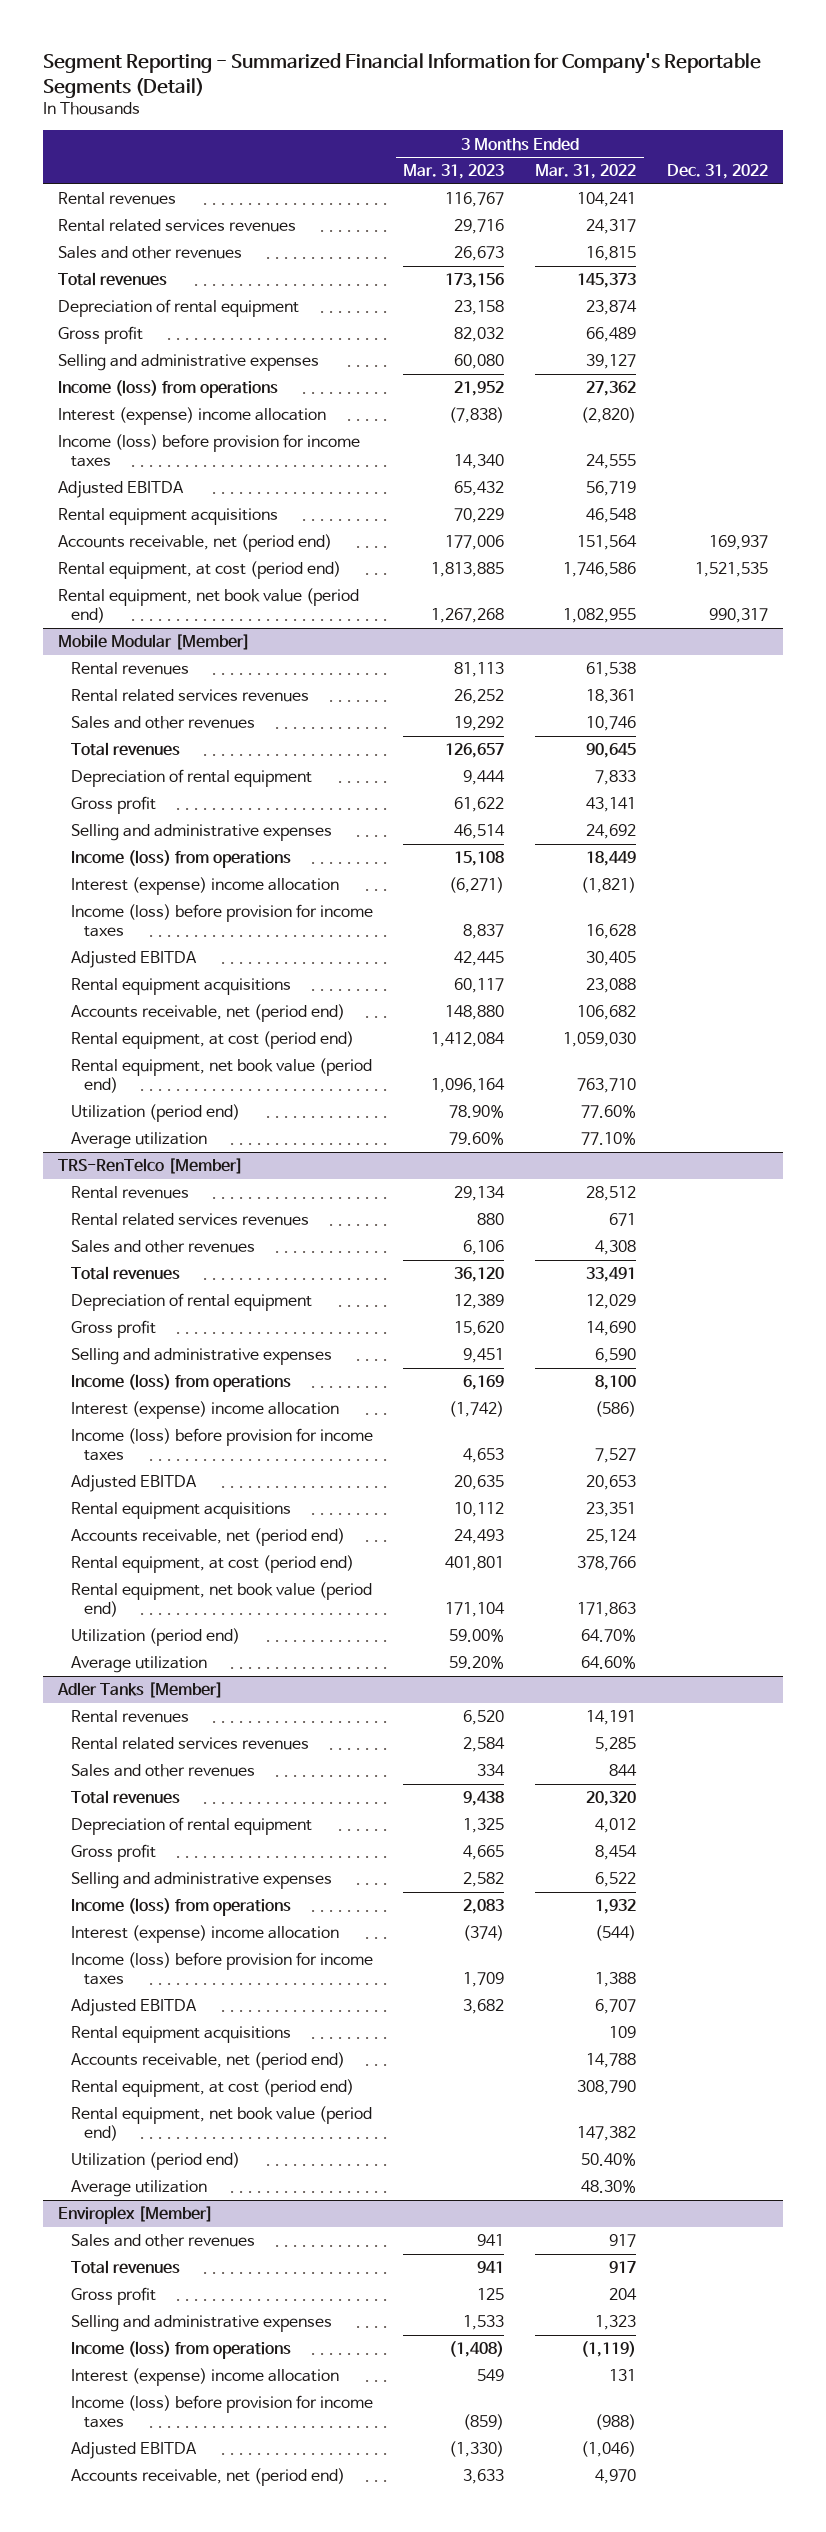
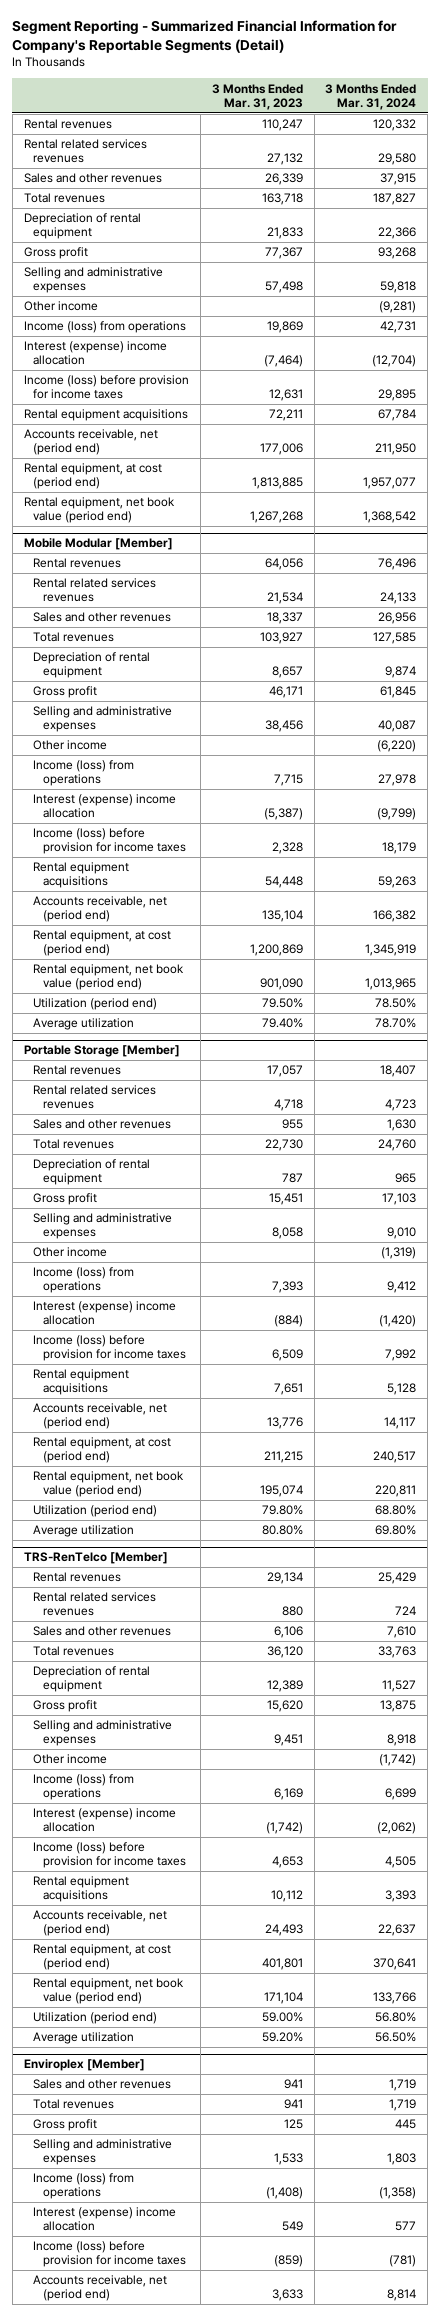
[535,164,637,180] Mar. 31, 2022 -> none
[666,164,768,180] Dec. 31, 2022 -> none
none -> [325,83,417,110] 3 Months Ended Mar. 31, 2024
[57,481,184,499] Adjusted EBITDA -> none
[445,192,505,208] 116,767 -> [261,119,303,132] 110,247
[454,219,505,235] 29,716 -> [266,153,303,166] 27,132
[454,246,505,262] 26,673 -> [264,173,303,186] 26,339
[445,273,505,289] 173,156 -> [261,193,303,206] 163,718
[454,300,505,316] 23,158 -> [266,227,303,240] 21,833
[454,327,505,343] 82,032 -> [264,247,303,260] 77,367
[454,354,505,370] 60,080 -> [264,281,303,294] 57,498
none -> [23,301,98,312] Other income
[454,381,505,397] 21,952 -> [266,321,303,334] 19,869
[449,407,505,424] (7,838) -> [263,355,303,368] (7,464)
[454,454,505,470] 14,340 -> [268,389,303,402] 12,631
[454,508,505,524] 70,229 -> [268,409,303,422] 72,211
[70,951,197,969] Adjusted EBITDA -> none
[454,662,505,678] 81,113 -> [264,558,303,571] 64,056
[454,689,505,705] 26,252 -> [266,592,303,605] 21,534
[454,716,505,732] 19,292 -> [266,612,303,625] 18,337
[445,743,505,759] 126,657 -> [259,632,303,645] 103,927
[463,770,506,786] 9,444 -> [271,666,303,679] 8,657
[454,797,505,813] 61,622 -> [268,686,303,699] 46,171
[454,824,506,840] 46,514 -> [264,720,303,733] 38,456
none -> [33,740,108,751] Other income
[454,851,505,867] 15,108 -> [273,774,303,787] 7,715
[449,877,505,894] (6,271) -> [263,808,303,821] (5,387)
[463,924,505,940] 8,837 -> [271,842,303,855] 2,328
[454,978,505,994] 60,117 -> [264,876,303,889] 54,448
[445,1005,505,1021] 148,880 -> [261,910,303,923] 135,104
[431,1032,506,1048] 1,412,084 -> [249,944,303,957] 1,200,869
[431,1078,506,1094] 1,096,164 -> [259,978,303,991] 901,090
[449,1105,505,1119] 78.90% -> [261,998,303,1009] 79.50%
[449,1132,505,1146] 79.60% -> [261,1018,303,1029] 79.40%
none -> [23,1045,180,1058] Portable Storage [Member]
none -> [33,1065,122,1076] Rental revenues
none -> [33,1085,157,1110] Rental related services revenues
none -> [33,1119,172,1130] Sales and other revenues
none -> [33,1139,115,1150] Total revenues
none -> [33,1159,151,1186] Depreciation of rental equipment
none -> [33,1193,98,1206] Gross profit
none -> [33,1213,173,1240] Selling and administrative expenses
none -> [33,1247,108,1258] Other income
none -> [33,1267,135,1294] Income (loss) from operations
none -> [33,1301,177,1326] Interest (expense) income allocation
none -> [33,1335,186,1362] Income (loss) before provision for income taxes
none -> [33,1369,130,1396] Rental equipment acquisitions
none -> [33,1403,168,1430] Accounts receivable, net (period end)
none -> [33,1437,172,1464] Rental equipment, at cost (period end)
none -> [33,1471,185,1498] Rental equipment, net book value (period end)
none -> [33,1505,158,1518] Utilization (period end)
none -> [33,1525,135,1538] Average utilization
none -> [33,1754,108,1765] Other income
[70,1475,197,1493] Adjusted EBITDA -> none
[56,1682,223,1699] Adler Tanks [Member] -> none
[70,1710,189,1724] Rental revenues -> none
[70,1737,309,1751] Rental related services revenues -> none
[70,1764,255,1778] Sales and other revenues -> none
[70,1790,180,1805] Total revenues -> none
[70,1817,312,1836] Depreciation of rental equipment -> none
[70,1844,156,1863] Gross profit -> none
[70,1872,332,1890] Selling and administrative expenses -> none
[70,1898,291,1917] Income (loss) from operations -> none
[70,1925,339,1944] Interest (expense) income allocation -> none
[70,1952,373,1986] Income (loss) before provision for income taxes -> none
[70,1999,197,2017] Adjusted EBITDA -> none
[70,2026,291,2044] Rental equipment acquisitions -> none
[70,2052,345,2071] Accounts receivable, net (period end) -> none
[70,2079,354,2098] Rental equipment, at cost (period end) -> none
[70,2106,372,2142] Rental equipment, net book value (period end) -> none
[70,2152,240,2171] Utilization (period end) -> none
[70,2180,207,2198] Average utilization -> none
[70,2442,197,2460] Adjusted EBITDA -> none

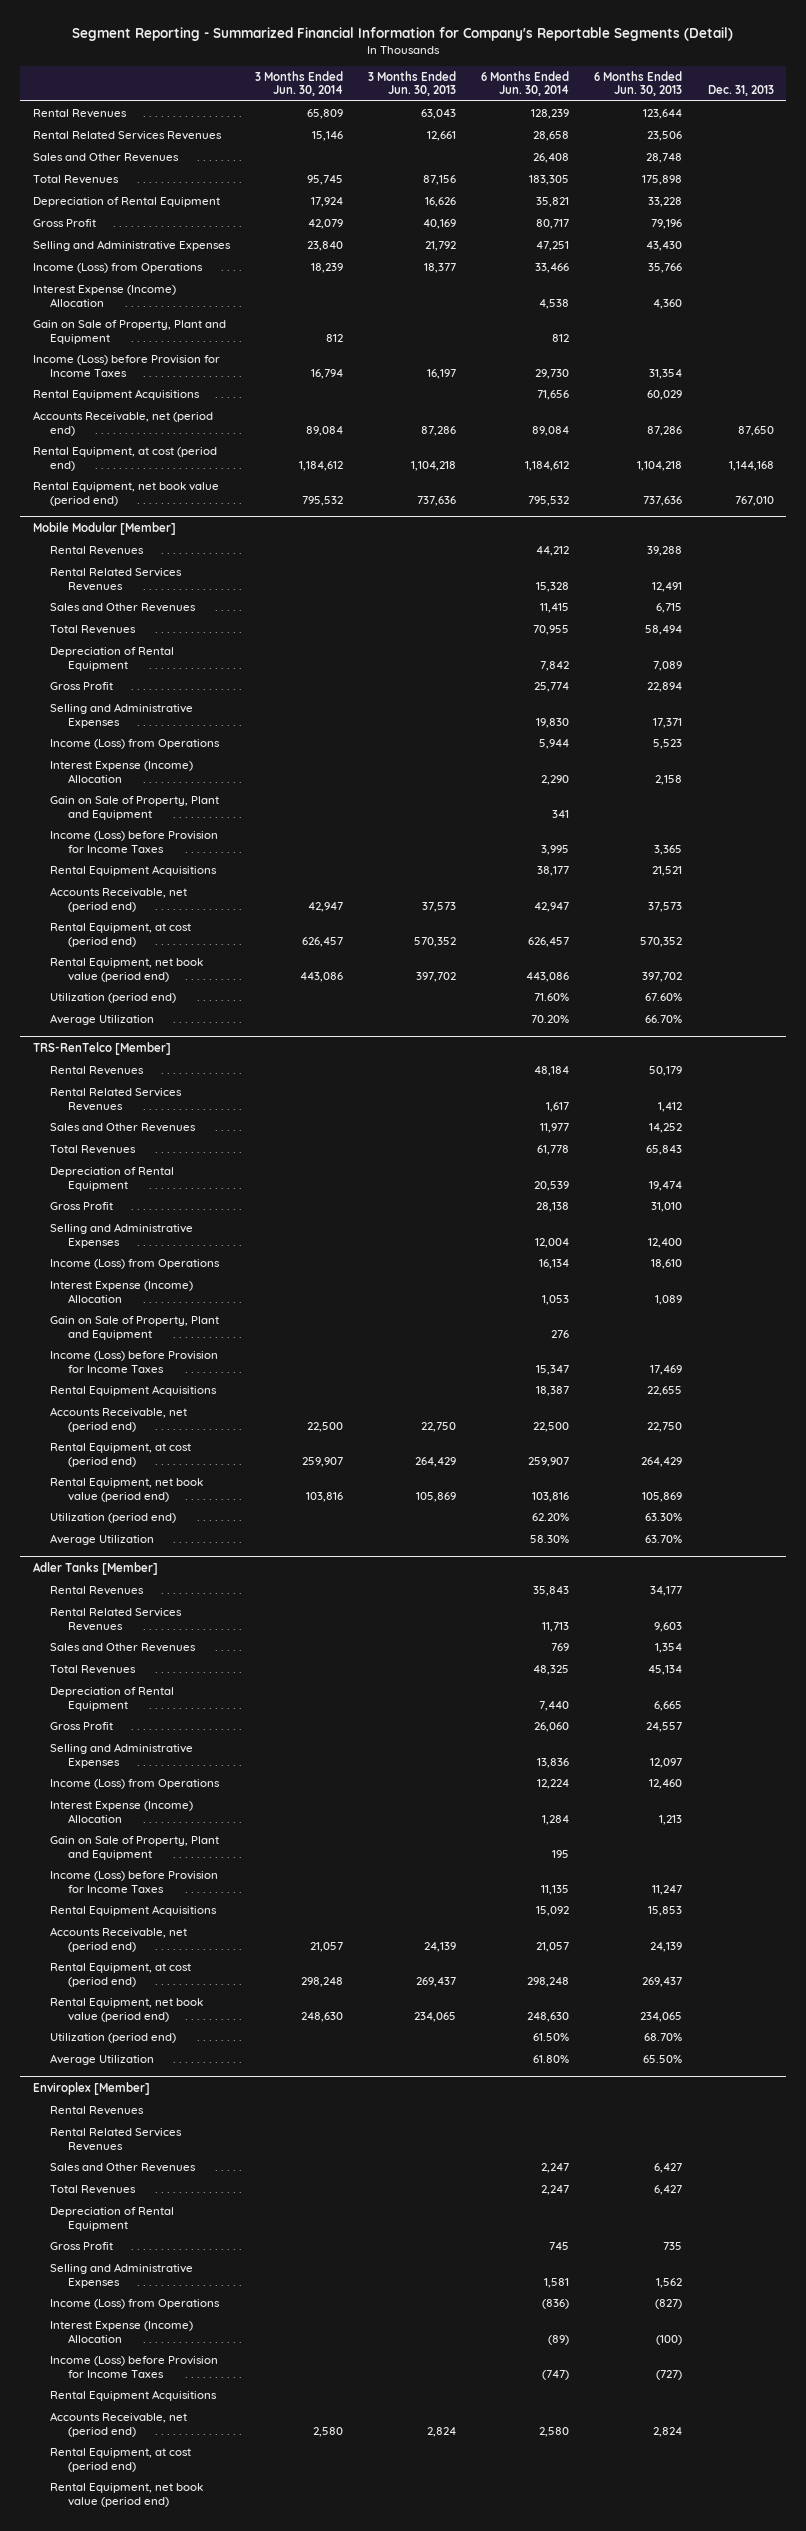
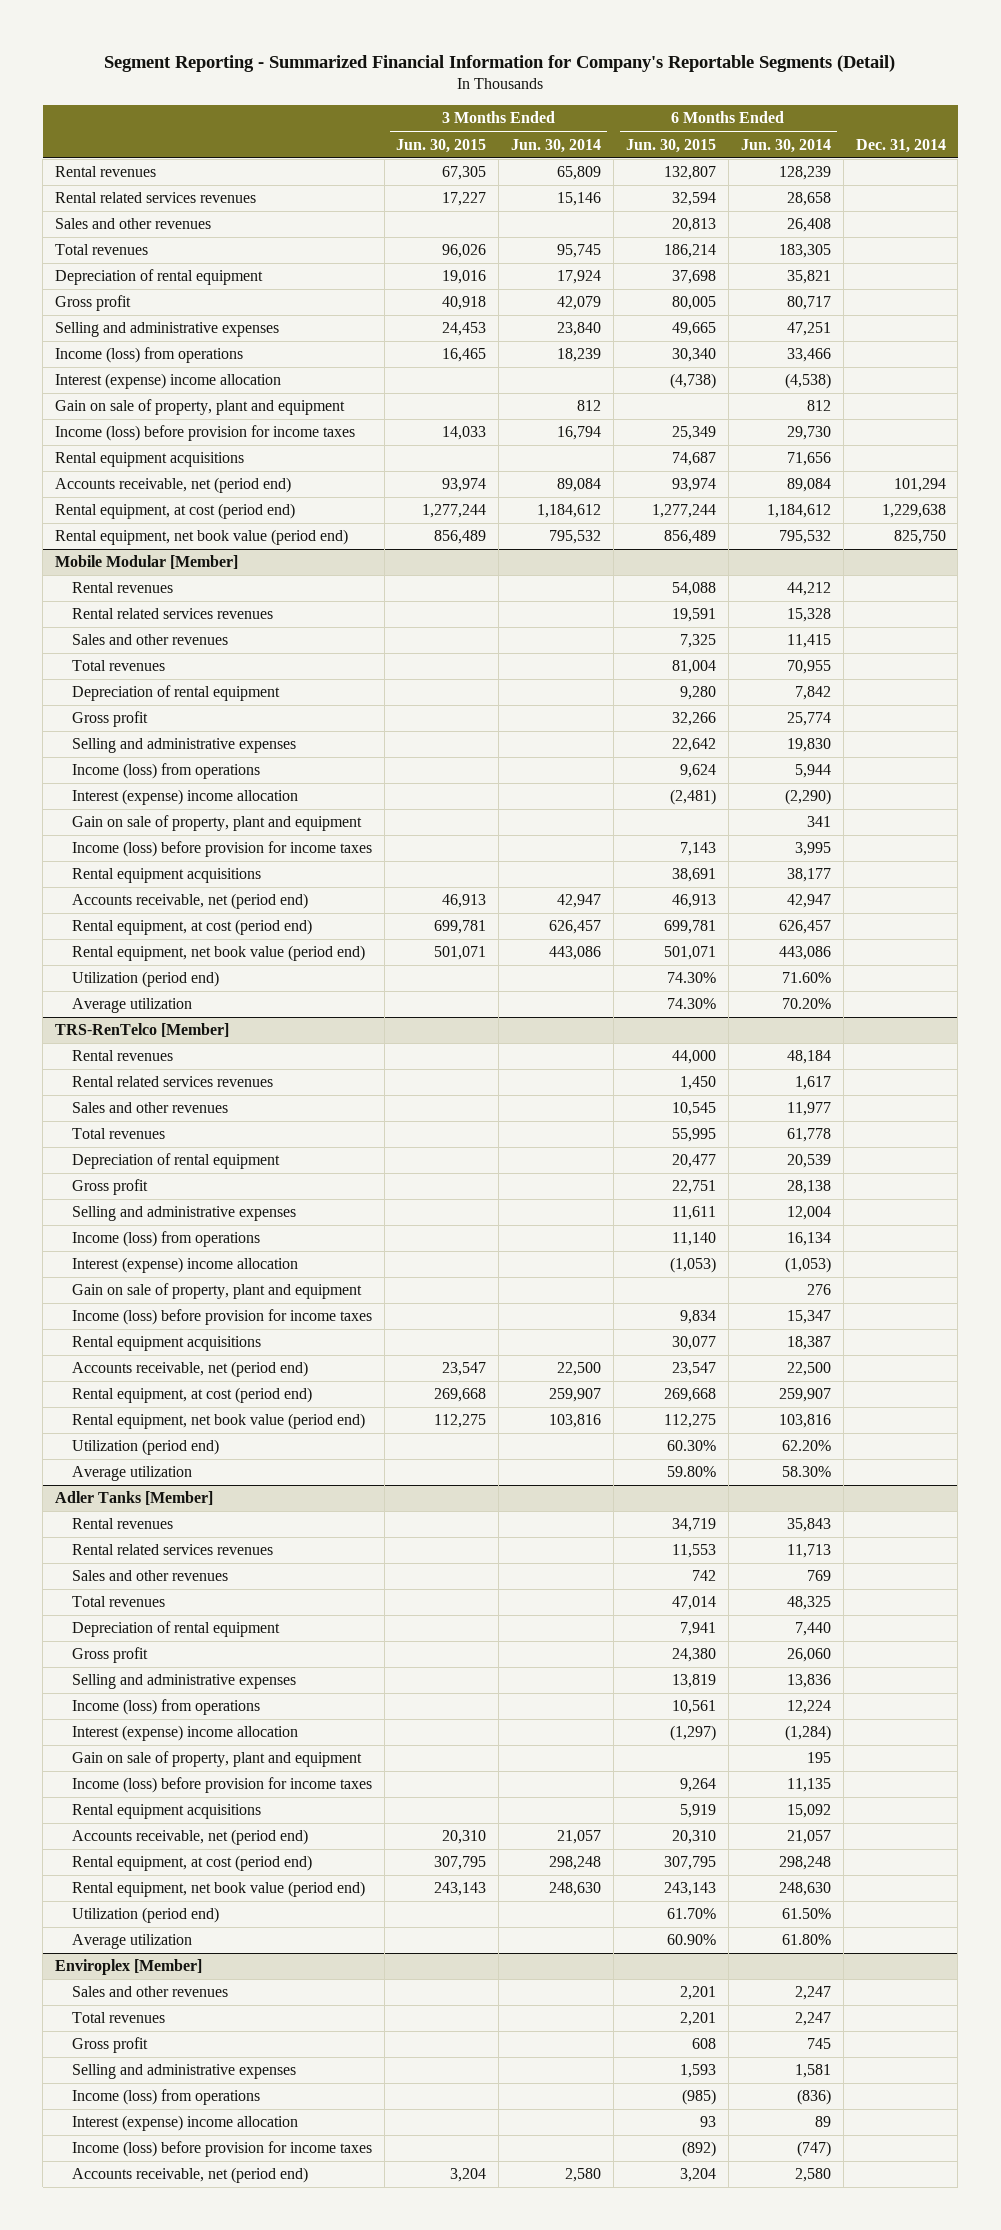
[367,70,456,97] 3 Months Ended Jun. 30, 2013 -> none
[594,70,683,97] 6 Months Ended Jun. 30, 2013 -> none
[707,85,774,97] Dec. 31, 2013 -> none
none -> [396,138,487,153] Jun. 30, 2015
none -> [625,138,716,153] Jun. 30, 2015
none -> [855,138,946,153] Dec. 31, 2014
[32,109,127,119] Rental Revenues -> [55,166,157,178] Rental revenues
[32,131,222,141] Rental Related Services Revenues -> [55,192,257,204] Rental related services revenues
[32,153,179,163] Sales and Other Revenues -> [55,218,212,230] Sales and other revenues
[32,175,119,185] Total Revenues -> [55,244,149,256] Total revenues
[32,197,220,208] Depreciation of Rental Equipment -> [55,269,264,286] Depreciation of rental equipment
[32,219,96,228] Gross Profit -> [55,295,132,312] Gross profit
[32,240,231,252] Selling and Administrative Expenses -> [55,322,280,338] Selling and administrative expenses
[32,263,203,274] Income (Loss) from Operations -> [55,347,244,364] Income (loss) from operations
[32,285,176,307] Interest Expense (Income) Allocation -> [55,373,282,390] Interest (expense) income allocation
[539,298,570,309] 4,538 -> [784,373,831,390] (4,538)
[32,320,226,344] Gain on Sale of Property, Plant and Equipment -> [55,399,346,416] Gain on sale of property, plant and equipment
[32,355,220,377] Income (Loss) before Provision for Income Taxes -> [55,425,356,442] Income (loss) before provision for income taxes
[32,389,200,401] Rental Equipment Acquisitions -> [55,452,245,468] Rental equipment acquisitions
[32,411,213,436] Accounts Receivable, net (period end) -> [55,477,292,494] Accounts receivable, net (period end)
[32,447,217,471] Rental Equipment, at cost (period end) -> [55,503,296,520] Rental equipment, at cost (period end)
[32,482,219,506] Rental Equipment, net book value (period end) -> [55,529,349,546] Rental equipment, net book value (period end)
[50,546,145,556] Rental Revenues -> [71,582,173,594] Rental revenues
[50,568,183,591] Rental Related Services Revenues -> [71,608,273,620] Rental related services revenues
[50,603,197,613] Sales and Other Revenues -> [71,634,228,646] Sales and other revenues
[50,625,137,635] Total Revenues -> [71,660,165,672] Total revenues
[50,647,175,671] Depreciation of Rental Equipment -> [71,685,280,702] Depreciation of rental equipment
[50,682,114,691] Gross Profit -> [71,711,148,728] Gross profit
[50,703,194,728] Selling and Administrative Expenses -> [71,738,296,754] Selling and administrative expenses
[50,739,221,750] Income (Loss) from Operations -> [71,763,260,780] Income (loss) from operations
[50,761,194,783] Interest Expense (Income) Allocation -> [71,789,298,806] Interest (expense) income allocation
[541,774,570,785] 2,290 -> [784,789,831,806] (2,290)
[50,796,220,820] Gain on Sale of Property, Plant and Equipment -> [71,815,362,832] Gain on sale of property, plant and equipment
[50,831,219,853] Income (Loss) before Provision for Income Taxes -> [71,841,372,858] Income (loss) before provision for income taxes
[50,865,218,877] Rental Equipment Acquisitions -> [71,868,261,884] Rental equipment acquisitions
[50,887,188,912] Accounts Receivable, net (period end) -> [71,893,308,910] Accounts receivable, net (period end)
[50,923,192,947] Rental Equipment, at cost (period end) -> [71,919,312,936] Rental equipment, at cost (period end)
[50,958,204,982] Rental Equipment, net book value (period end) -> [71,945,365,962] Rental equipment, net book value (period end)
[50,1014,155,1026] Average Utilization -> [71,998,192,1014] Average utilization
[50,1066,145,1076] Rental Revenues -> [71,1050,173,1062] Rental revenues
[50,1088,183,1111] Rental Related Services Revenues -> [71,1076,273,1088] Rental related services revenues
[50,1123,197,1133] Sales and Other Revenues -> [71,1102,228,1114] Sales and other revenues
[50,1145,137,1155] Total Revenues -> [71,1128,165,1140] Total revenues
[50,1167,175,1191] Depreciation of Rental Equipment -> [71,1153,280,1170] Depreciation of rental equipment
[50,1202,114,1211] Gross Profit -> [71,1179,148,1196] Gross profit
[50,1223,194,1248] Selling and Administrative Expenses -> [71,1206,296,1222] Selling and administrative expenses
[50,1259,221,1270] Income (Loss) from Operations -> [71,1231,260,1248] Income (loss) from operations
[50,1281,194,1303] Interest Expense (Income) Allocation -> [71,1257,298,1274] Interest (expense) income allocation
[542,1294,570,1305] 1,053 -> [784,1257,831,1274] (1,053)
[50,1316,220,1340] Gain on Sale of Property, Plant and Equipment -> [71,1283,362,1300] Gain on sale of property, plant and equipment
[50,1351,219,1373] Income (Loss) before Provision for Income Taxes -> [71,1309,372,1326] Income (loss) before provision for income taxes
[50,1385,218,1397] Rental Equipment Acquisitions -> [71,1336,261,1352] Rental equipment acquisitions
[50,1407,188,1432] Accounts Receivable, net (period end) -> [71,1361,308,1378] Accounts receivable, net (period end)
[50,1443,192,1467] Rental Equipment, at cost (period end) -> [71,1387,312,1404] Rental equipment, at cost (period end)
[50,1478,204,1502] Rental Equipment, net book value (period end) -> [71,1413,365,1430] Rental equipment, net book value (period end)
[50,1534,155,1546] Average Utilization -> [71,1466,192,1482] Average utilization
[50,1586,145,1596] Rental Revenues -> [71,1518,173,1530] Rental revenues
[50,1608,183,1631] Rental Related Services Revenues -> [71,1544,273,1556] Rental related services revenues
[50,1643,197,1653] Sales and Other Revenues -> [71,1570,228,1582] Sales and other revenues
[50,1665,137,1675] Total Revenues -> [71,1596,165,1608] Total revenues
[50,1687,175,1711] Depreciation of Rental Equipment -> [71,1621,280,1638] Depreciation of rental equipment
[50,1722,114,1731] Gross Profit -> [71,1647,148,1664] Gross profit
[50,1743,194,1768] Selling and Administrative Expenses -> [71,1674,296,1690] Selling and administrative expenses
[50,1779,221,1790] Income (Loss) from Operations -> [71,1699,260,1716] Income (loss) from operations
[50,1801,194,1823] Interest Expense (Income) Allocation -> [71,1725,298,1742] Interest (expense) income allocation
[542,1814,570,1825] 1,284 -> [784,1725,831,1742] (1,284)
[50,1836,220,1860] Gain on Sale of Property, Plant and Equipment -> [71,1751,362,1768] Gain on sale of property, plant and equipment
[50,1871,219,1893] Income (Loss) before Provision for Income Taxes -> [71,1777,372,1794] Income (loss) before provision for income taxes
[50,1905,218,1917] Rental Equipment Acquisitions -> [71,1804,261,1820] Rental equipment acquisitions
[50,1927,188,1952] Accounts Receivable, net (period end) -> [71,1829,308,1846] Accounts receivable, net (period end)
[50,1963,192,1987] Rental Equipment, at cost (period end) -> [71,1855,312,1872] Rental equipment, at cost (period end)
[50,1998,204,2022] Rental Equipment, net book value (period end) -> [71,1881,365,1898] Rental equipment, net book value (period end)
[50,2054,155,2066] Average Utilization -> [71,1934,192,1950] Average utilization
[50,2106,145,2116] Rental Revenues -> none
[50,2128,183,2151] Rental Related Services Revenues -> none
[50,2207,175,2231] Depreciation of Rental Equipment -> none
[50,2390,218,2402] Rental Equipment Acquisitions -> none
[50,2448,192,2472] Rental Equipment, at cost (period end) -> none
[50,2483,204,2507] Rental Equipment, net book value (period end) -> none
[50,2163,197,2173] Sales and Other Revenues -> [71,1986,228,1998] Sales and other revenues
[50,2185,137,2195] Total Revenues -> [71,2012,165,2024] Total revenues
[50,2242,114,2251] Gross Profit -> [71,2037,148,2054] Gross profit
[50,2263,194,2288] Selling and Administrative Expenses -> [71,2064,296,2080] Selling and administrative expenses
[50,2299,221,2310] Income (Loss) from Operations -> [71,2089,260,2106] Income (loss) from operations
[50,2321,194,2343] Interest Expense (Income) Allocation -> [71,2115,298,2132] Interest (expense) income allocation
[548,2334,570,2345] (89) -> [814,2116,831,2128] 89
[50,2356,219,2378] Income (Loss) before Provision for Income Taxes -> [71,2141,372,2158] Income (loss) before provision for income taxes
[50,2412,188,2437] Accounts Receivable, net (period end) -> [71,2167,308,2184] Accounts receivable, net (period end)

